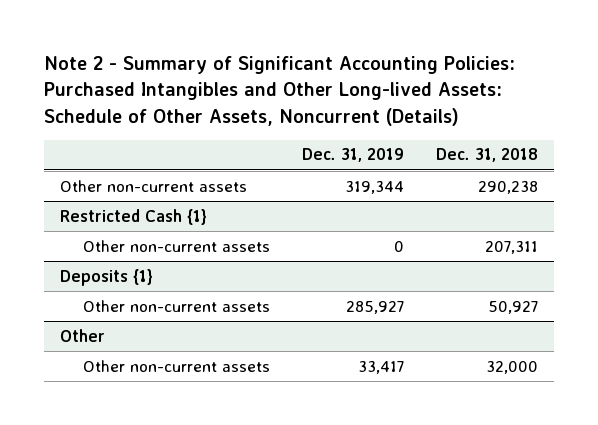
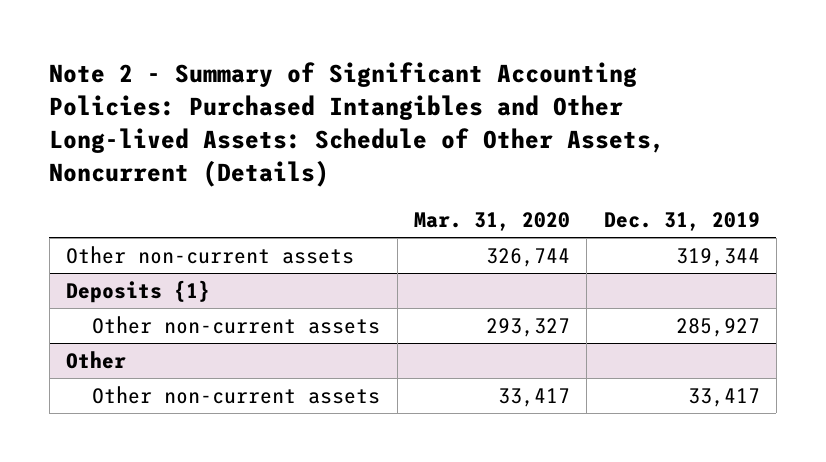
[436,148,539,163] Dec. 31, 2018 -> none
none -> [413,212,570,232] Mar. 31, 2020
[59,208,207,225] Restricted Cash {1} -> none
[83,239,271,252] Other non-current assets -> none

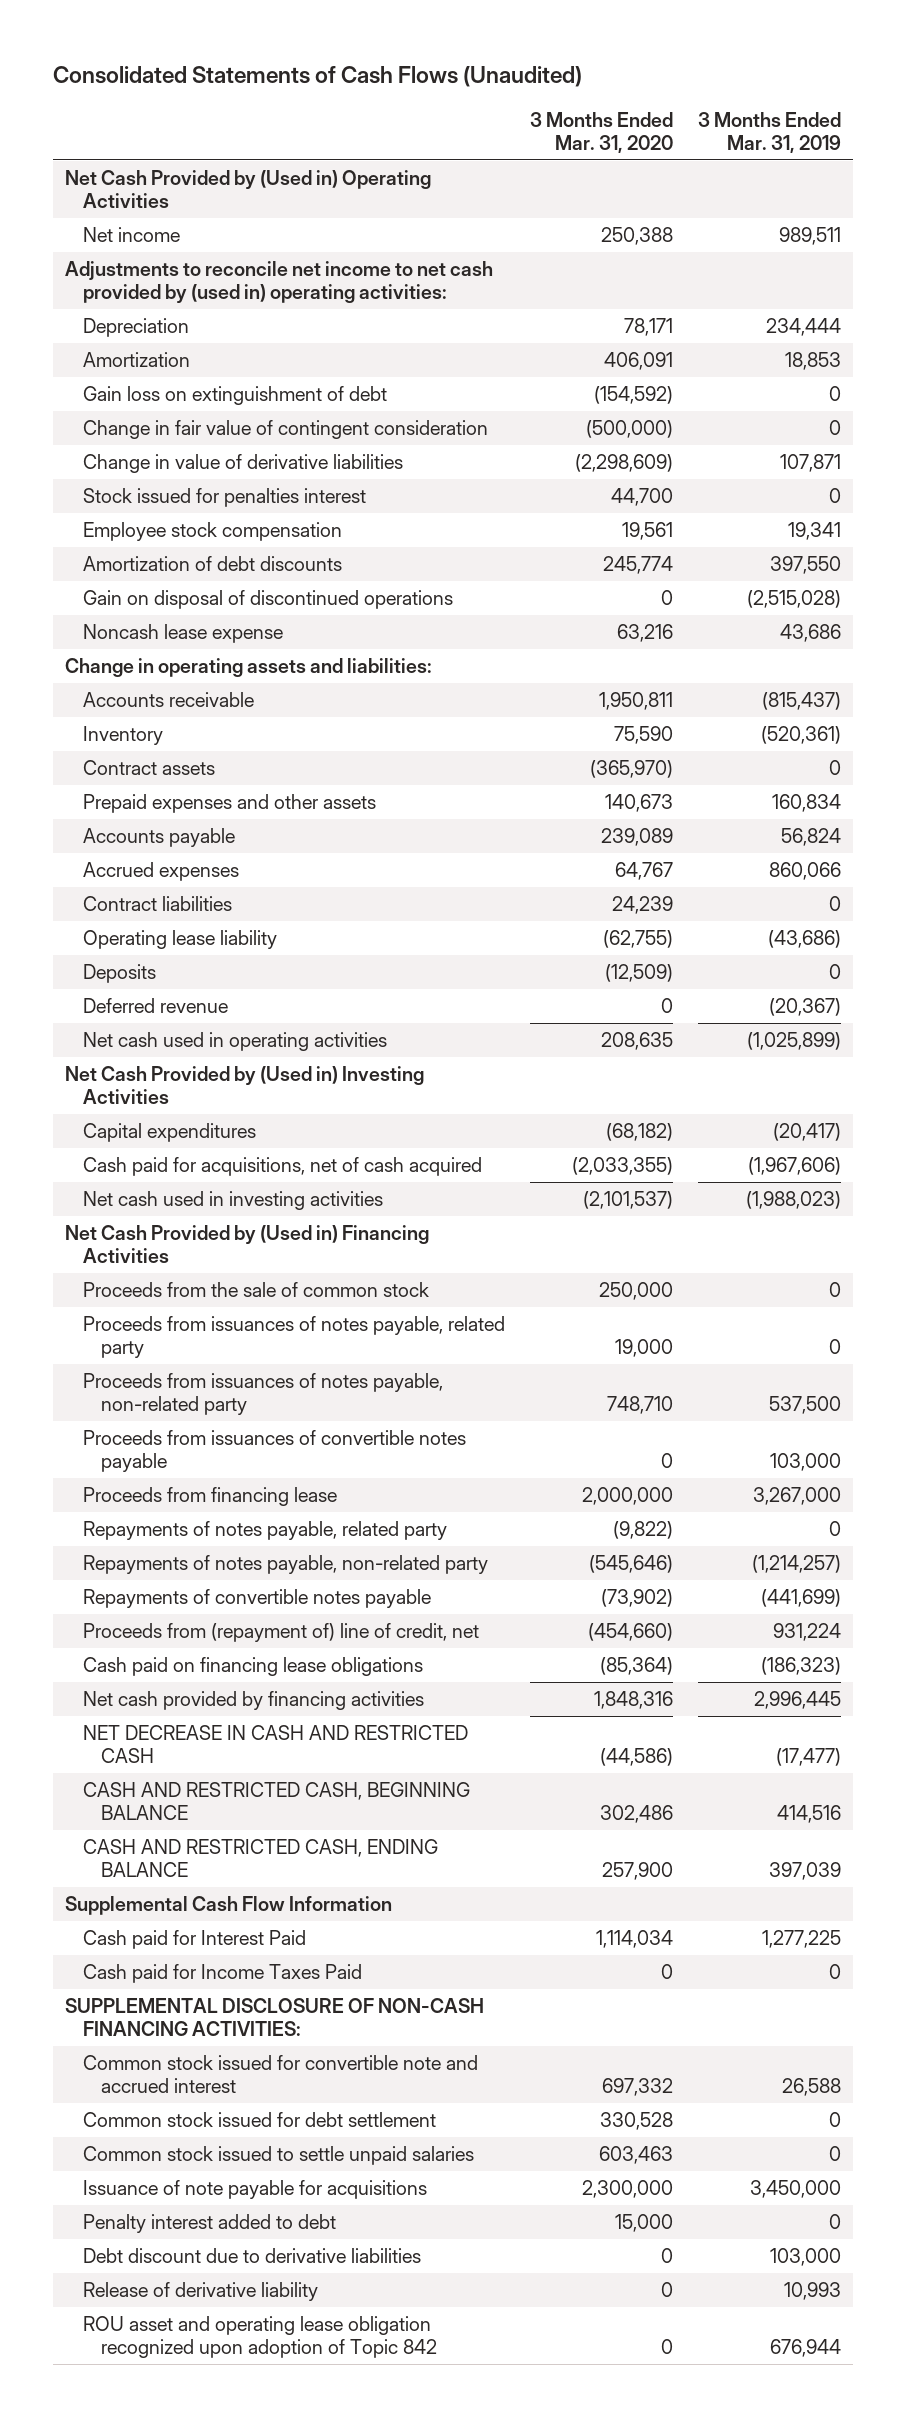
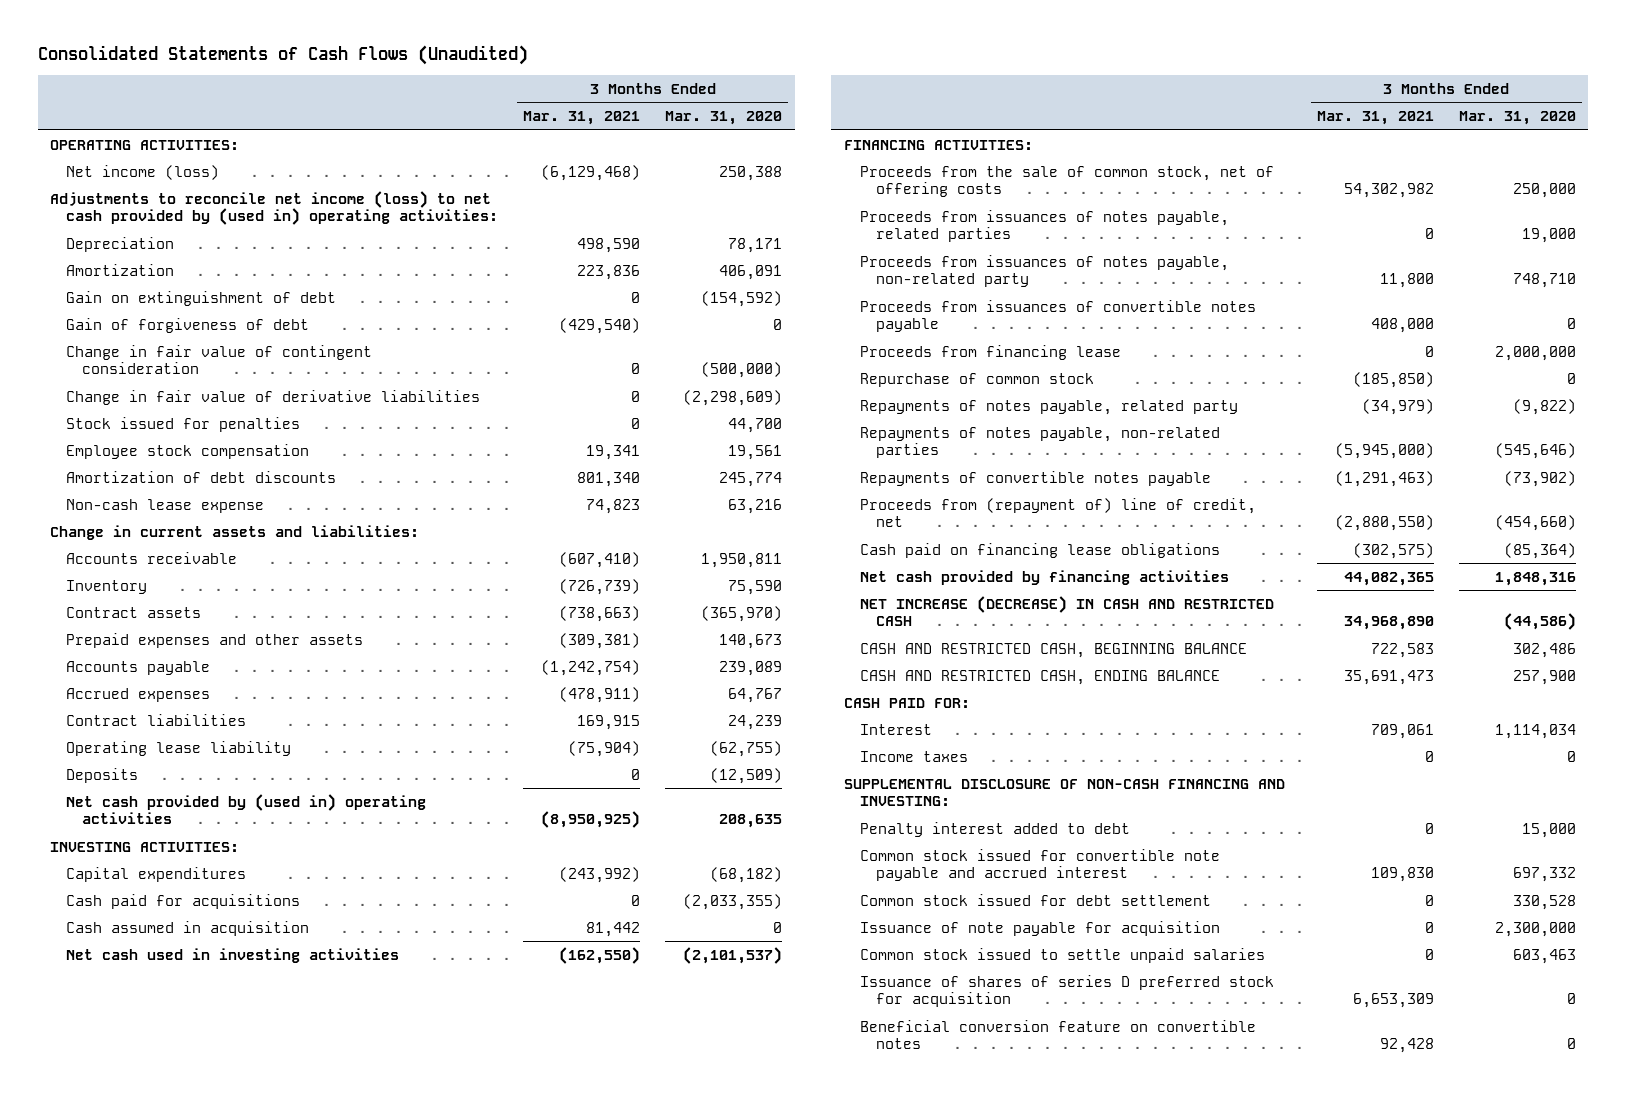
[697,111,841,154] 3 Months Ended Mar. 31, 2019 -> none
none -> [523,110,641,125] Mar. 31, 2021
[65,170,432,209] Net Cash Provided by (Used in) Operating Activities -> [50,139,240,150] OPERATING ACTIVITIES:
[83,227,181,243] Net income -> [66,164,220,180] Net income (loss)
[65,261,494,304] Adjustments to reconcile net income to net cash provided by (used in) operating activities: -> [50,190,499,226] Adjustments to reconcile net income (loss) to net cash provided by (used in) operating activities:
[83,386,388,406] Gain loss on extinguishment of debt -> [66,290,337,306] Gain on extinguishment of debt
none -> [66,317,310,333] Gain of forgiveness of debt
[83,454,404,474] Change in value of derivative liabilities -> [66,389,481,405] Change in fair value of derivative liabilities
[83,488,367,508] Stock issued for penalties interest -> [66,416,301,432] Stock issued for penalties
[83,590,454,610] Gain on disposal of discontinued operations -> none
[83,624,284,644] Noncash lease expense -> [66,498,265,513] Non-cash lease expense
[65,658,433,678] Change in operating assets and liabilities: -> [50,524,420,540] Change in current assets and liabilities:
[83,998,229,1014] Deferred revenue -> none
[83,1032,388,1052] Net cash used in operating activities -> [66,793,427,825] Net cash provided by (used in) operating activities
[65,1066,425,1105] Net Cash Provided by (Used in) Investing Activities -> [50,841,240,852] INVESTING ACTIVITIES:
[83,1157,483,1177] Cash paid for acquisitions, net of cash acquired -> [66,893,301,909] Cash paid for acquisitions
none -> [66,920,310,936] Cash assumed in acquisition
[65,1225,430,1264] Net Cash Provided by (Used in) Financing Activities -> [843,139,1033,150] FINANCING ACTIVITIES:
[83,1282,430,1298] Proceeds from the sale of common stock -> [859,165,1274,198] Proceeds from the sale of common stock, net of offering costs
[83,1316,506,1359] Proceeds from issuances of notes payable, related party -> [859,209,1229,243] Proceeds from issuances of notes payable, related parties
none -> [859,372,1094,387] Repurchase of common stock
[83,1555,489,1575] Repayments of notes payable, non-related party -> [859,426,1220,459] Repayments of notes payable, non-related parties
[83,1725,469,1764] NET DECREASE IN CASH AND RESTRICTED CASH -> [859,595,1274,627] NET INCREASE (DECREASE) IN CASH AND RESTRICTED CASH
[65,1896,393,1916] Supplemental Cash Flow Information -> [843,697,970,708] CASH PAID FOR:
[83,1930,307,1950] Cash paid for Interest Paid -> [859,723,932,735] Interest
[83,1964,363,1984] Cash paid for Income Taxes Paid -> [859,750,968,762] Income taxes
[65,1998,485,2037] SUPPLEMENTAL DISCLOSURE OF NON-CASH FINANCING ACTIVITIES: -> [843,778,1285,807] SUPPLEMENTAL DISCLOSURE OF NON-CASH FINANCING AND INVESTING:
[83,2214,337,2234] Penalty interest added to debt -> [859,821,1130,837] Penalty interest added to debt
[83,2055,479,2094] Common stock issued for convertible note and accrued interest -> [859,848,1220,882] Common stock issued for convertible note payable and accrued interest
none -> [859,920,1220,936] Issuance of note payable for acquisition
[83,2180,428,2200] Issuance of note payable for acquisitions -> none
[83,2248,422,2264] Debt discount due to derivative liabilities -> none
[83,2282,319,2302] Release of derivative liability -> none
[83,2316,438,2359] ROU asset and operating lease obligation recognized upon adoption of Topic 842 -> none
none -> [859,974,1274,1008] Issuance of shares of series D preferred stock for acquisition
none -> [859,1019,1256,1050] Beneficial conversion feature on convertible notes

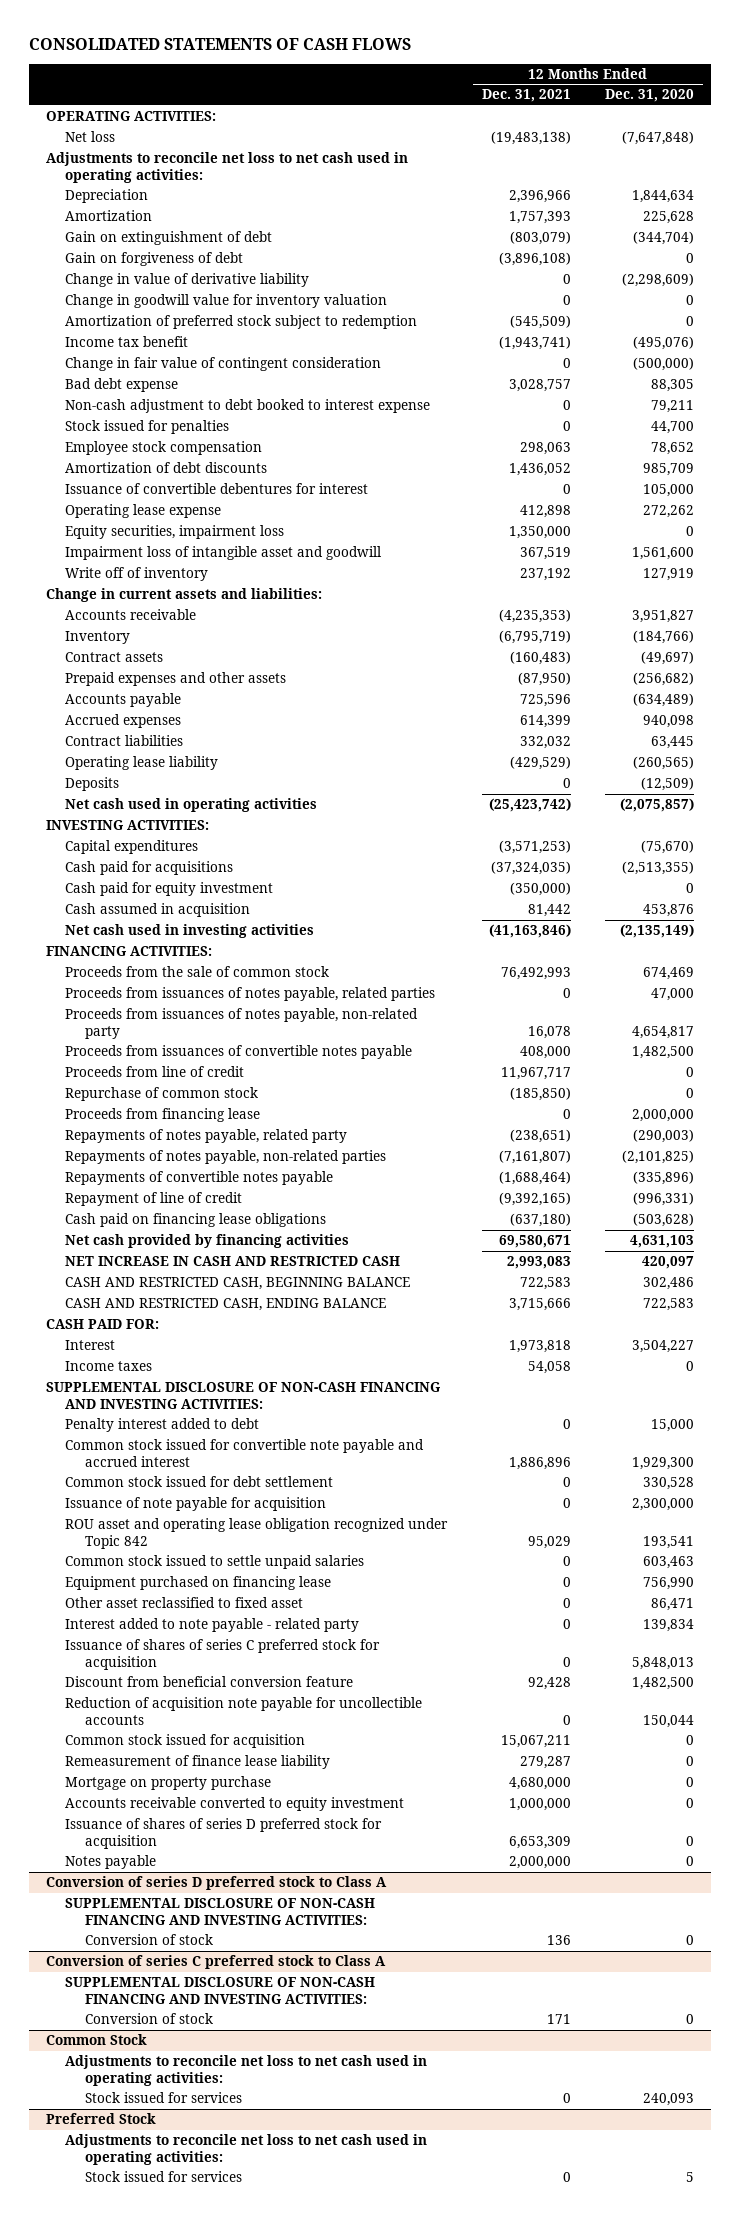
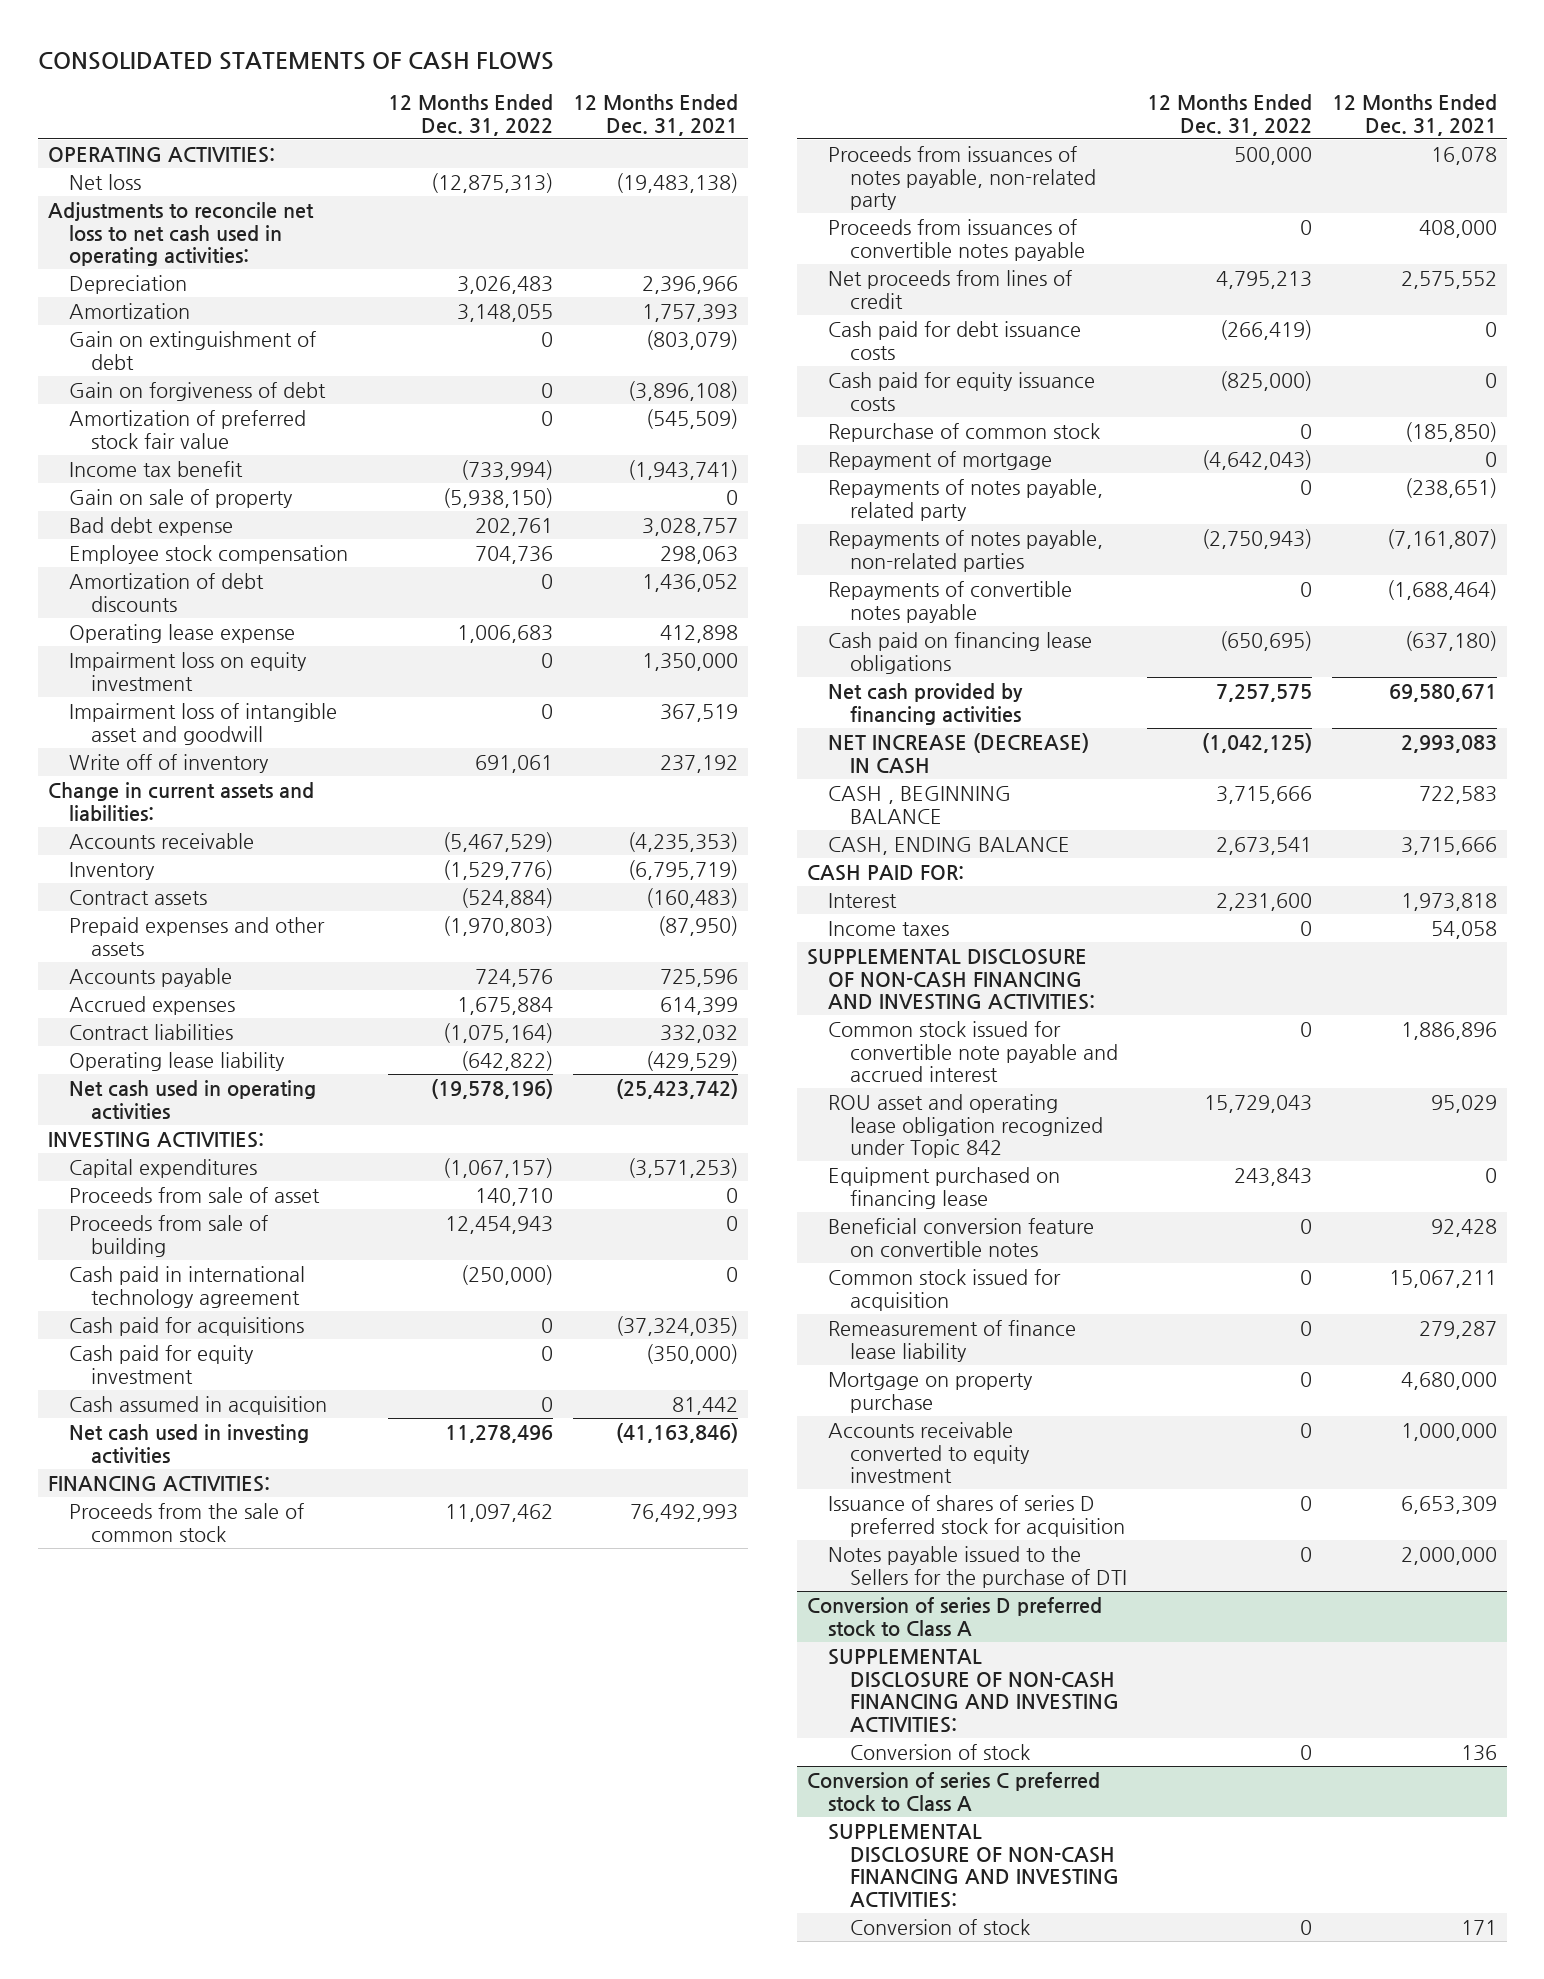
[605,89,695,103] Dec. 31, 2020 -> none
none -> [387,93,553,136] 12 Months Ended Dec. 31, 2022
[65,273,310,288] Change in value of derivative liability -> none
[65,294,388,309] Change in goodwill value for inventory valuation -> none
[65,315,418,330] Amortization of preferred stock subject to redemption -> [69,409,307,449] Amortization of preferred stock fair value
[65,357,382,372] Change in fair value of contingent consideration -> none
none -> [69,488,294,508] Gain on sale of property
[65,399,431,414] Non-cash adjustment to debt booked to interest expense -> none
[65,420,230,435] Stock issued for penalties -> none
[65,483,369,495] Issuance of convertible debentures for interest -> none
[65,525,285,540] Equity securities, impairment loss -> [69,651,308,691] Impairment loss on equity investment
[65,777,120,792] Deposits -> none
none -> [69,1186,321,1203] Proceeds from sale of asset
none -> [69,1214,269,1257] Proceeds from sale of building
none -> [69,1265,306,1308] Cash paid in international technology agreement
[65,987,436,1002] Proceeds from issuances of notes payable, related parties -> none
[65,1066,245,1078] Proceeds from line of credit -> [828,269,1073,309] Net proceeds from lines of credit
[500,1067,571,1081] 11,967,717 -> [1400,270,1497,289] 2,575,552
none -> [828,320,1082,360] Cash paid for debt issuance costs
none -> [828,371,1096,411] Cash paid for equity issuance costs
[65,1108,261,1123] Proceeds from financing lease -> none
none -> [828,450,1053,470] Repayment of mortgage
[65,1192,243,1207] Repayment of line of credit -> none
[65,1256,401,1267] NET INCREASE IN CASH AND RESTRICTED CASH -> [828,732,1090,774] NET INCREASE (DECREASE) IN CASH
[65,1277,411,1291] CASH AND RESTRICTED CASH, BEGINNING BALANCE -> [828,785,1012,824] CASH , BEGINNING BALANCE
[65,1298,387,1312] CASH AND RESTRICTED CASH, ENDING BALANCE -> [828,836,1071,855] CASH, ENDING BALANCE
[65,1418,260,1433] Penalty interest added to debt -> none
[65,1476,334,1488] Common stock issued for debt settlement -> none
[65,1497,327,1512] Issuance of note payable for acquisition -> none
[65,1555,365,1570] Common stock issued to settle unpaid salaries -> none
[65,1597,304,1609] Other asset reclassified to fixed asset -> none
[65,1618,360,1633] Interest added to note payable - related party -> none
[65,1639,381,1670] Issuance of shares of series C preferred stock for acquisition -> none
[65,1697,423,1725] Reduction of acquisition note payable for uncollectible accounts -> none
[65,1676,354,1688] Discount from beneficial conversion feature -> [828,1217,1095,1257] Beneficial conversion feature on convertible notes
[65,1855,157,1870] Notes payable -> [828,1545,1127,1588] Notes payable issued to the Sellers for the purchase of DTI
[45,2034,147,2046] Common Stock -> none
[65,2055,428,2086] Adjustments to reconcile net loss to net cash used in operating activities: -> none
[84,2092,242,2104] Stock issued for services -> none
[45,2113,156,2125] Preferred Stock -> none
[65,2134,428,2165] Adjustments to reconcile net loss to net cash used in operating activities: -> none
[84,2171,242,2183] Stock issued for services -> none

